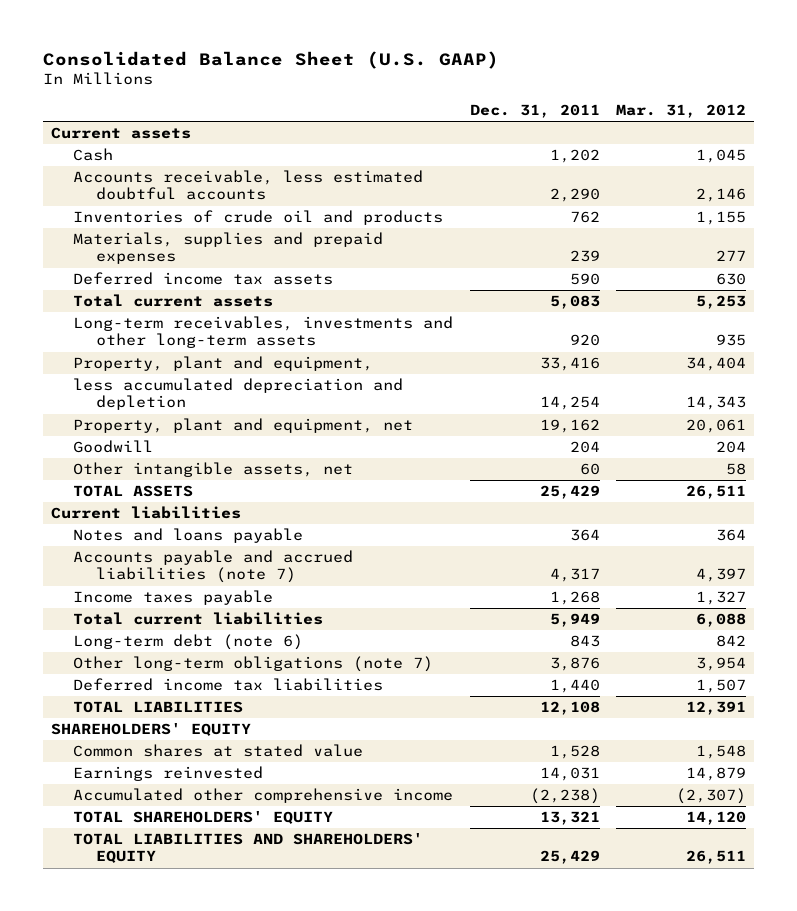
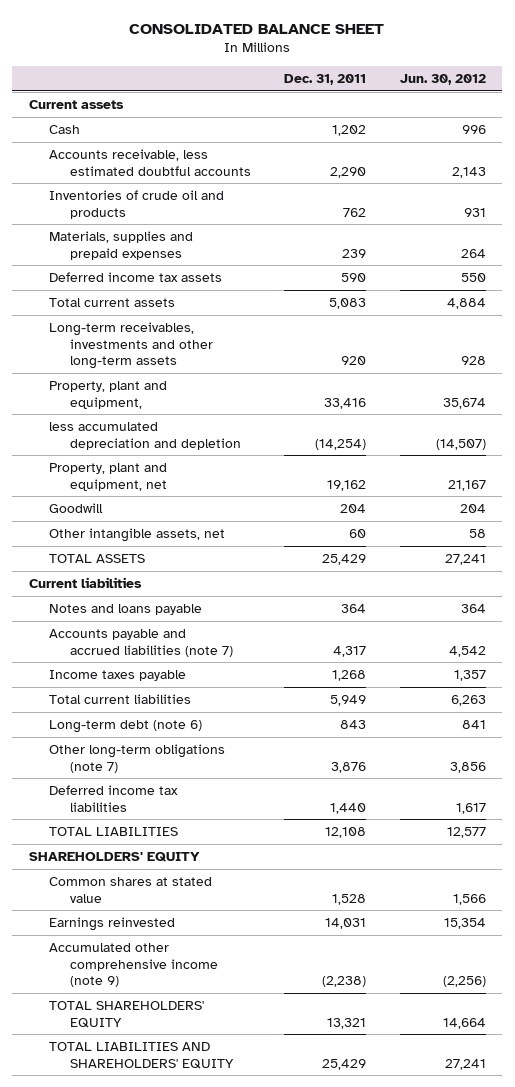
[42,51,499,70] Consolidated Balance Sheet (U.S. GAAP) -> [129,23,385,34] CONSOLIDATED BALANCE SHEET
[616,104,747,119] Mar. 31, 2012 -> none
none -> [399,74,486,86] Jun. 30, 2012
[539,396,600,411] 14,254 -> [315,438,367,450] (14,254)
[73,788,454,804] Accumulated other comprehensive income -> [49,943,218,988] Accumulated other comprehensive income (note 9)

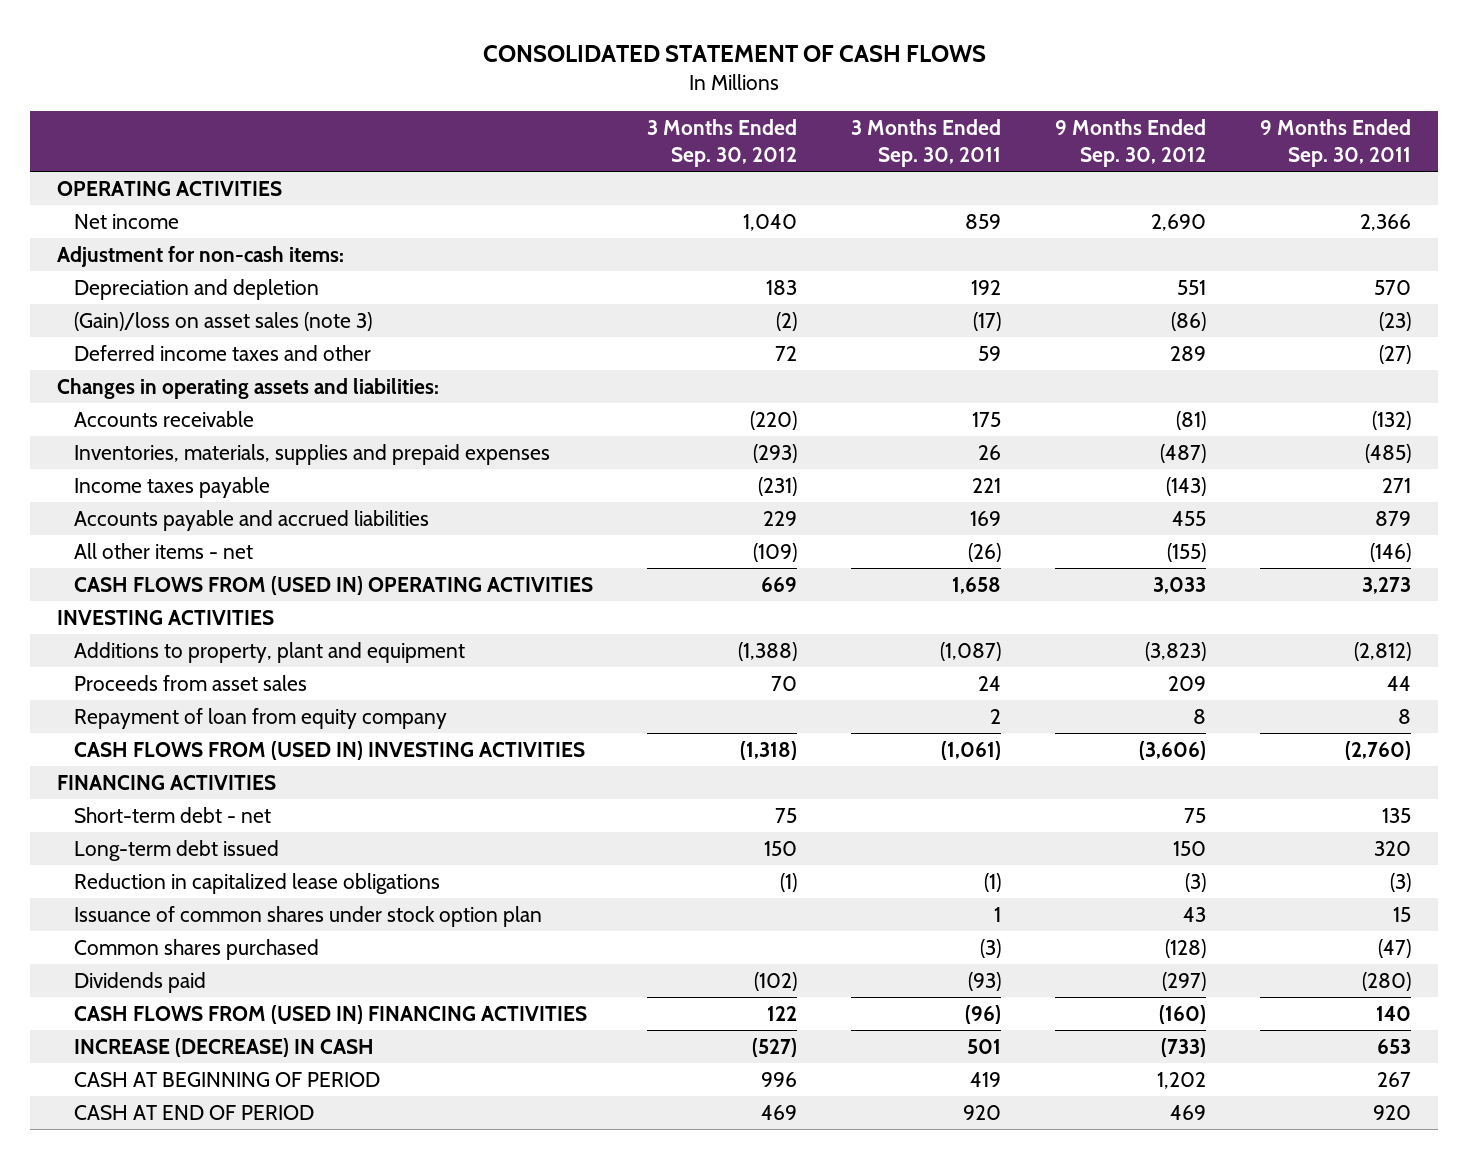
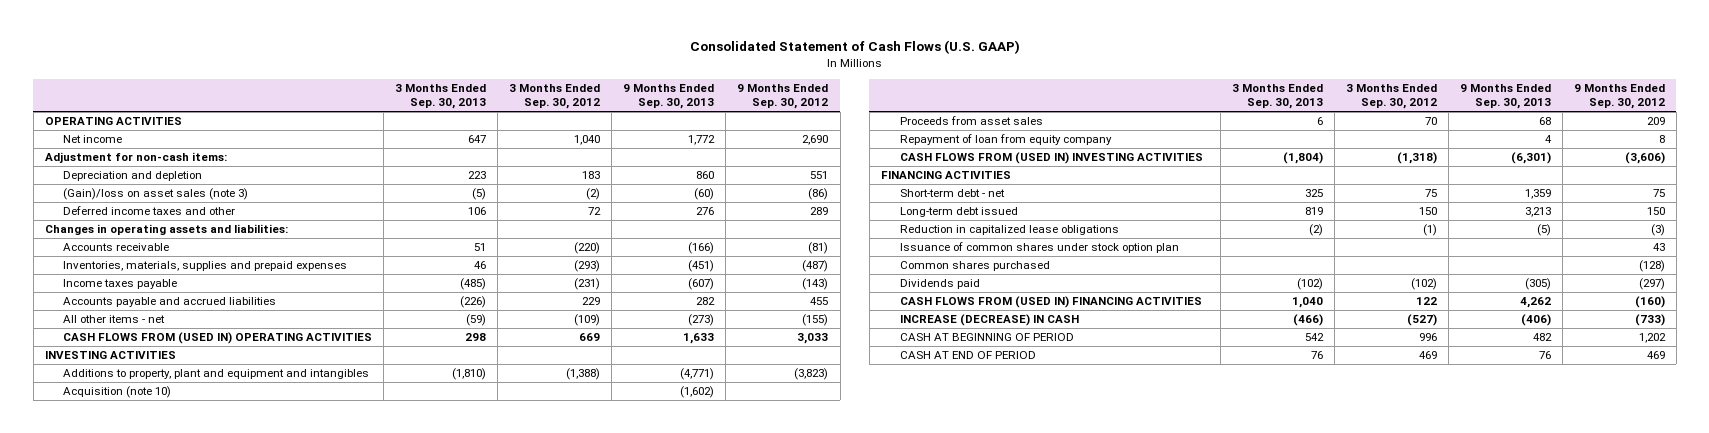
[483,45,987,63] CONSOLIDATED STATEMENT OF CASH FLOWS -> [689,40,1020,55] Consolidated Statement of Cash Flows (U.S. GAAP)
[851,118,1002,167] 3 Months Ended Sep. 30, 2011 -> none
[1260,118,1412,167] 9 Months Ended Sep. 30, 2011 -> none
none -> [395,84,487,110] 3 Months Ended Sep. 30, 2013
none -> [623,84,715,110] 9 Months Ended Sep. 30, 2013
[74,641,466,663] Additions to property, plant and equipment -> [63,369,370,380] Additions to property, plant and equipment and intangibles
none -> [63,386,172,399] Acquisition (note 10)

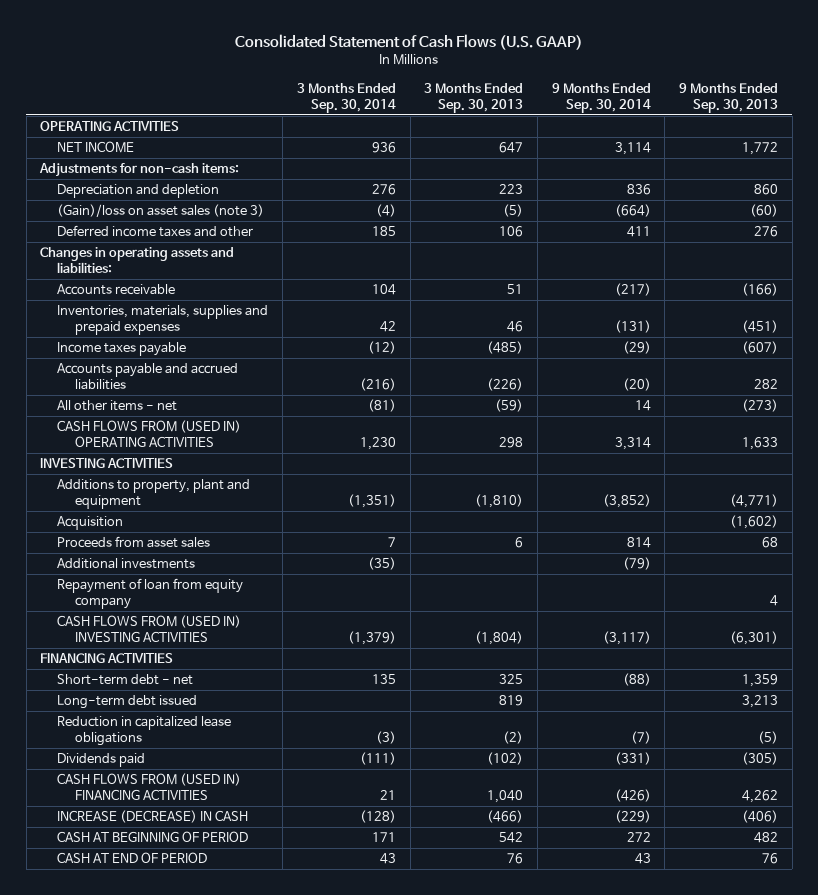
[509,84,601,110] 3 Months Ended Sep. 30, 2012 -> none
[737,84,829,110] 9 Months Ended Sep. 30, 2012 -> none
none -> [296,82,396,113] 3 Months Ended Sep. 30, 2014
none -> [551,82,651,113] 9 Months Ended Sep. 30, 2014
[63,135,123,144] Net income -> [57,141,135,154] NET INCOME
[44,152,227,164] Adjustment for non-cash items: -> [39,163,240,178] Adjustments for non-cash items:
[63,369,370,380] Additions to property, plant and equipment and intangibles -> [57,479,251,510] Additions to property, plant and equipment
[63,386,172,399] Acquisition (note 10) -> [57,516,124,531] Acquisition
none -> [57,558,196,570] Additional investments
[899,242,1179,254] Issuance of common shares under stock option plan -> none
[899,261,1050,272] Common shares purchased -> none

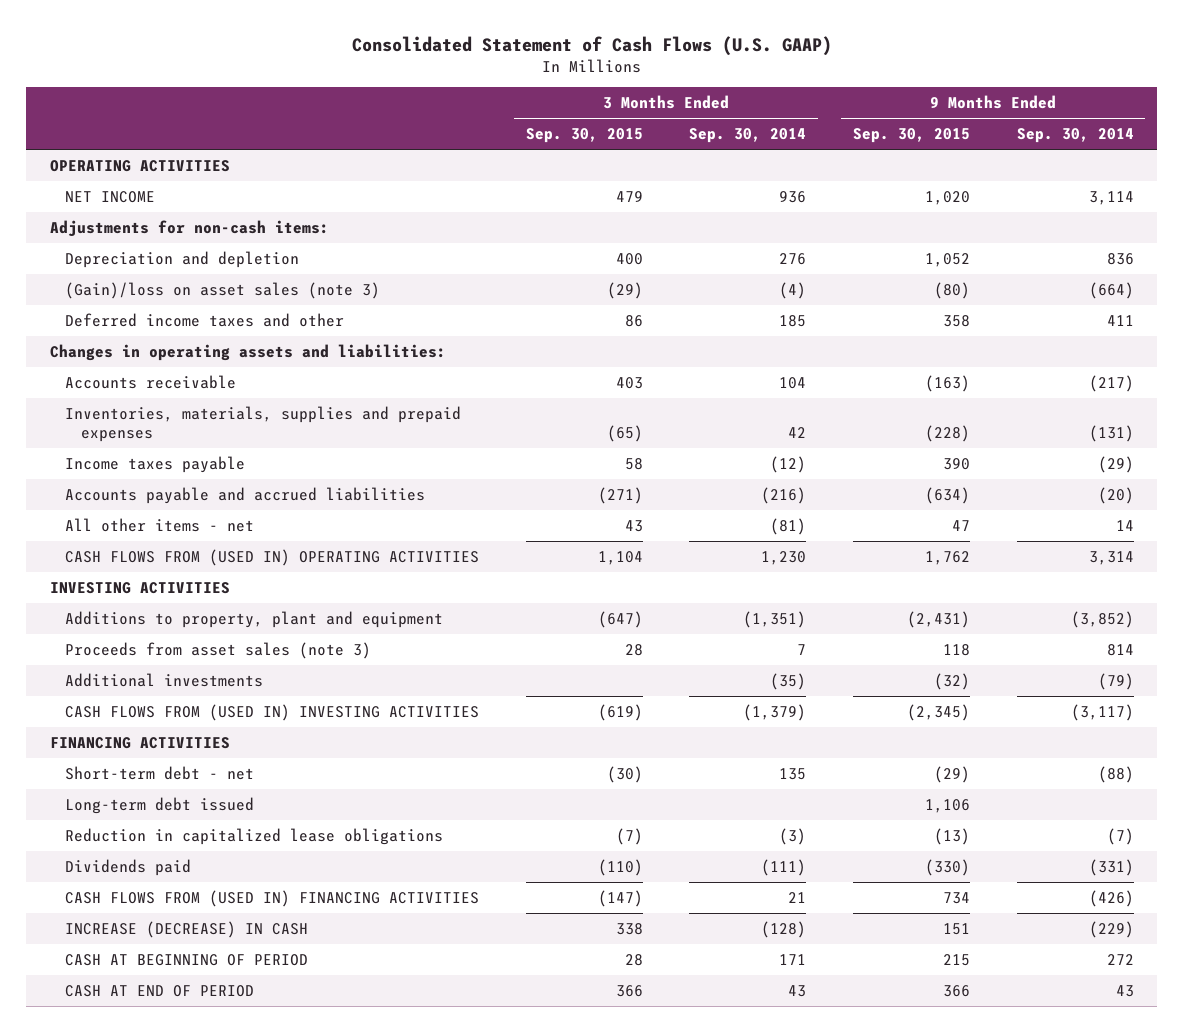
[424,82,524,113] 3 Months Ended Sep. 30, 2013 -> none
[679,82,779,113] 9 Months Ended Sep. 30, 2013 -> none
none -> [525,128,643,144] Sep. 30, 2015
none -> [853,128,971,144] Sep. 30, 2015
[57,516,124,531] Acquisition -> none
[57,536,211,549] Proceeds from asset sales -> [65,642,372,660] Proceeds from asset sales (note 3)
[57,578,244,610] Repayment of loan from equity company -> none

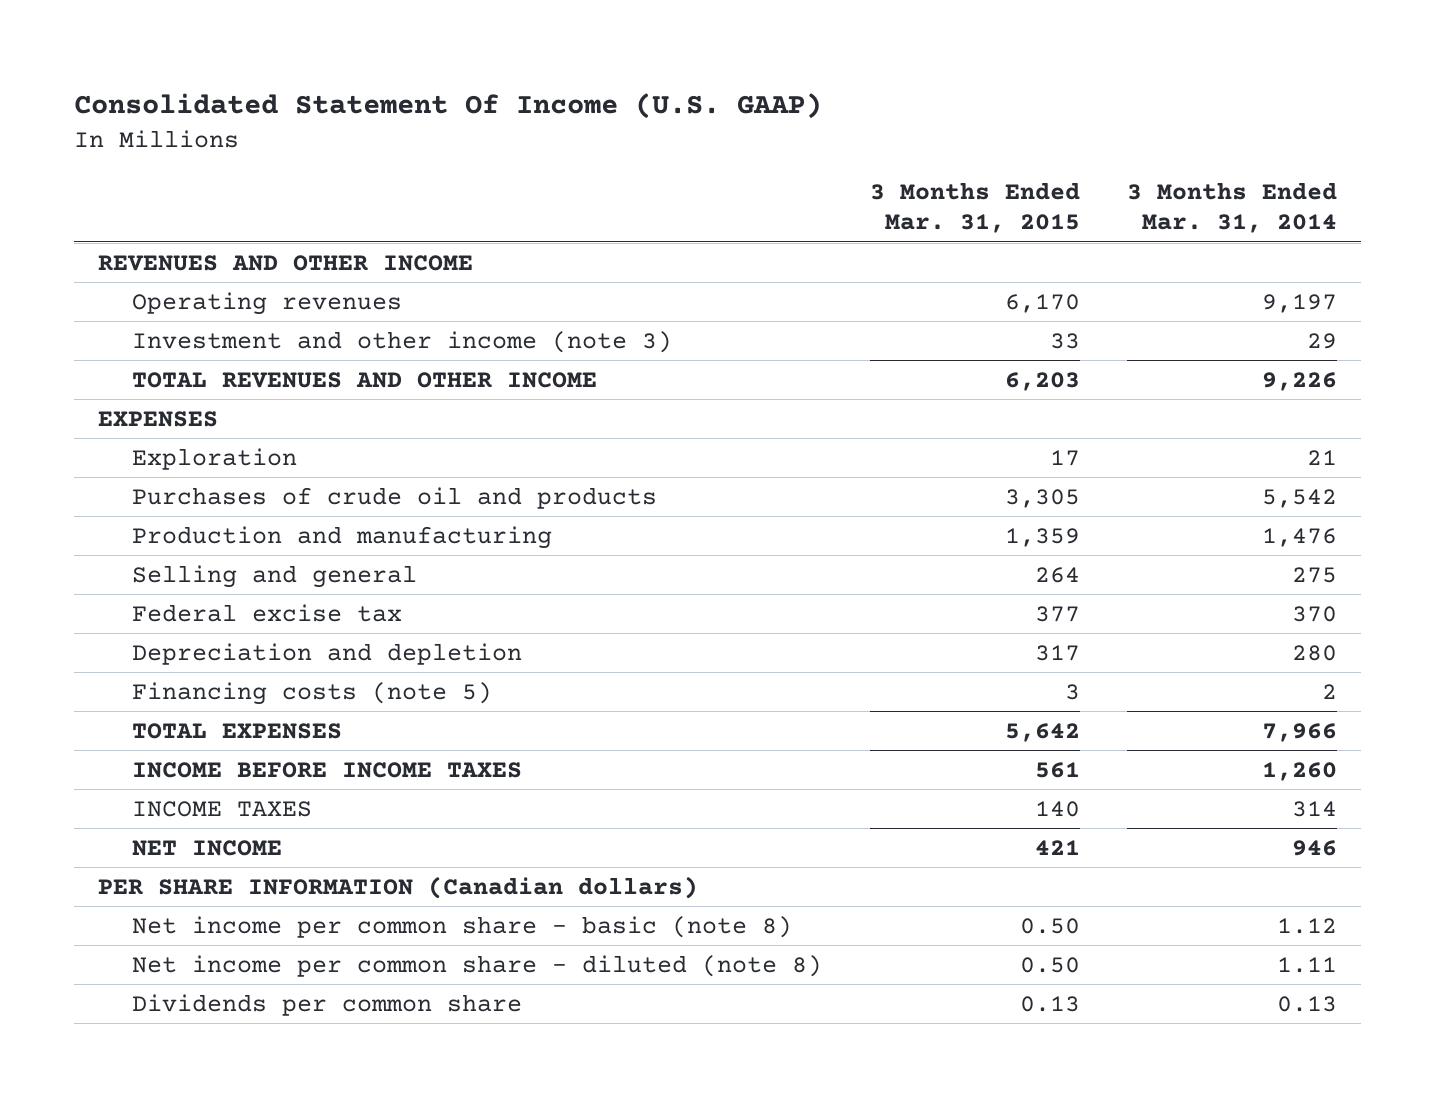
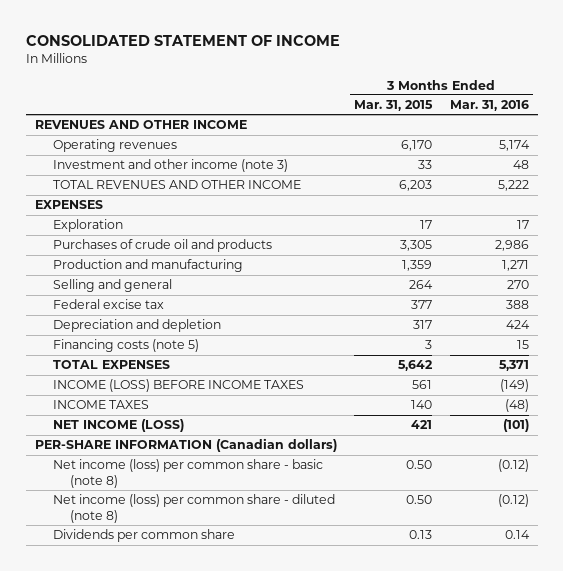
[74,93,823,120] Consolidated Statement Of Income (U.S. GAAP) -> [25,34,340,46] CONSOLIDATED STATEMENT OF INCOME
[1127,182,1338,234] 3 Months Ended Mar. 31, 2014 -> none
none -> [449,100,529,112] Mar. 31, 2016
[131,761,522,778] INCOME BEFORE INCOME TAXES -> [52,379,304,393] INCOME (LOSS) BEFORE INCOME TAXES
[131,839,282,856] NET INCOME -> [52,419,184,433] NET INCOME (LOSS)
[97,875,698,899] PER SHARE INFORMATION (Canadian dollars) -> [34,438,337,453] PER-SHARE INFORMATION (Canadian dollars)
[131,915,792,938] Net income per common share - basic (note 8) -> [52,459,323,488] Net income (loss) per common share - basic (note 8)
[131,954,822,977] Net income per common share - diluted (note 8) -> [52,494,335,523] Net income (loss) per common share - diluted (note 8)

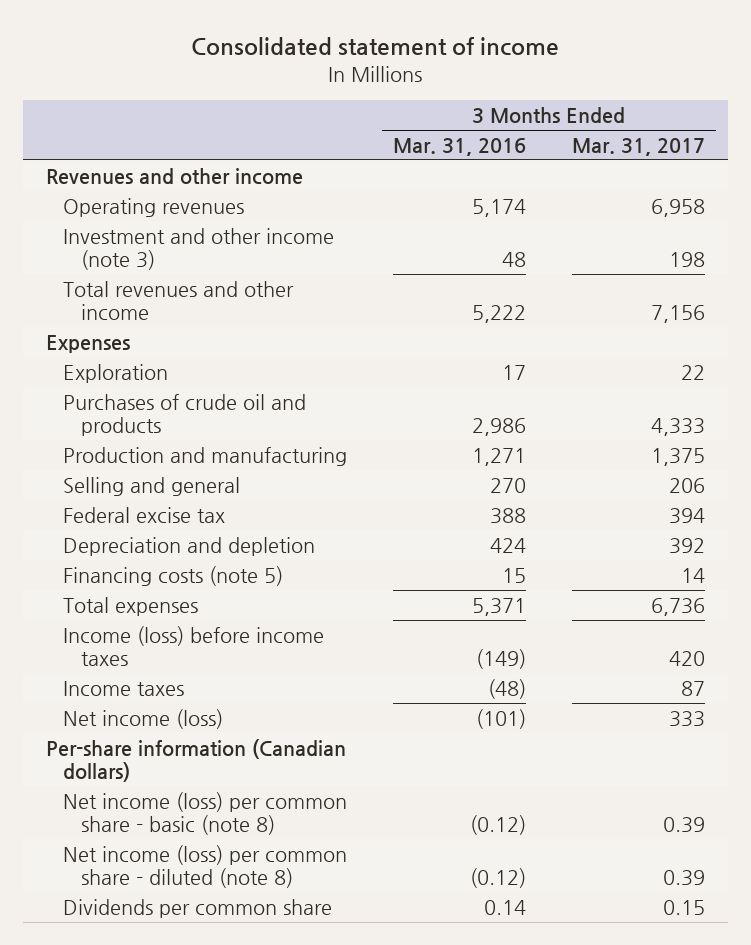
[25,34,340,46] CONSOLIDATED STATEMENT OF INCOME -> [191,36,560,56] Consolidated statement of income
[354,100,434,112] Mar. 31, 2015 -> none
none -> [571,137,705,156] Mar. 31, 2017
[34,120,247,130] REVENUES AND OTHER INCOME -> [46,167,304,185] Revenues and other income
[52,180,301,190] TOTAL REVENUES AND OTHER INCOME -> [63,280,295,320] Total revenues and other income
[34,200,103,210] EXPENSES -> [46,334,131,353] Expenses
[52,360,170,370] TOTAL EXPENSES -> [63,596,199,616] Total expenses
[52,379,304,393] INCOME (LOSS) BEFORE INCOME TAXES -> [63,625,325,666] Income (loss) before income taxes
[52,400,149,410] INCOME TAXES -> [63,680,185,696] Income taxes
[52,419,184,433] NET INCOME (LOSS) -> [63,708,224,729] Net income (loss)
[34,438,337,453] PER-SHARE INFORMATION (Canadian dollars) -> [46,738,347,782] Per-share information (Canadian dollars)

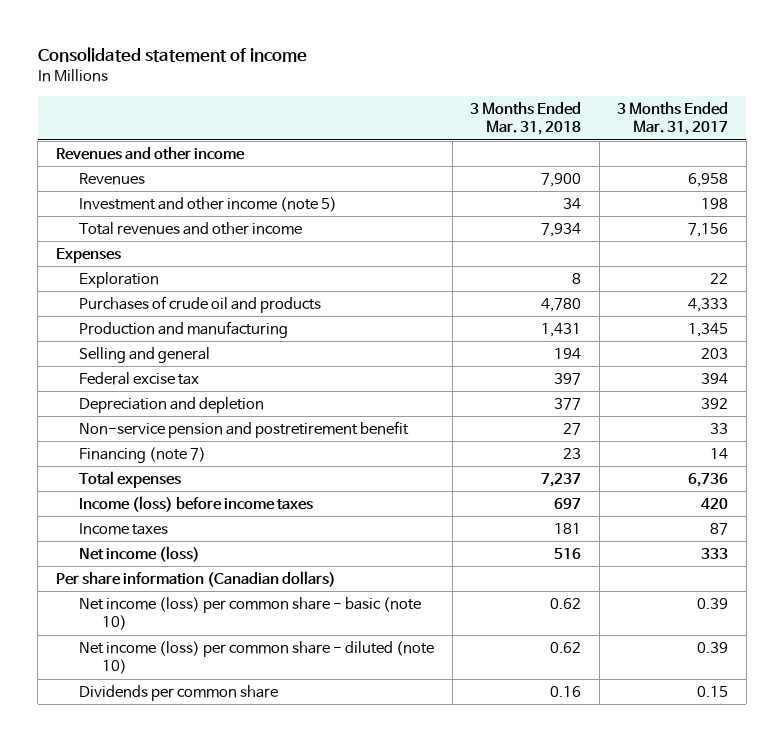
[393,137,527,156] Mar. 31, 2016 -> none
none -> [470,101,582,136] 3 Months Ended Mar. 31, 2018
[63,197,245,217] Operating revenues -> [79,172,146,185] Revenues
[63,227,335,270] Investment and other income (note 3) -> [79,196,338,212] Investment and other income (note 5)
[650,447,705,466] 1,375 -> [688,322,729,337] 1,345
[668,477,705,493] 206 -> [701,347,729,359] 203
none -> [79,420,410,438] Non-service pension and postretirement benefit
[63,565,284,586] Financing costs (note 5) -> [79,446,207,463] Financing (note 7)
[46,738,347,782] Per-share information (Canadian dollars) -> [56,570,337,587] Per share information (Canadian dollars)
[63,791,348,835] Net income (loss) per common share - basic (note 8) -> [79,596,422,631] Net income (loss) per common share - basic (note 10)
[63,844,348,888] Net income (loss) per common share - diluted (note 8) -> [79,640,435,675] Net income (loss) per common share - diluted (note 10)

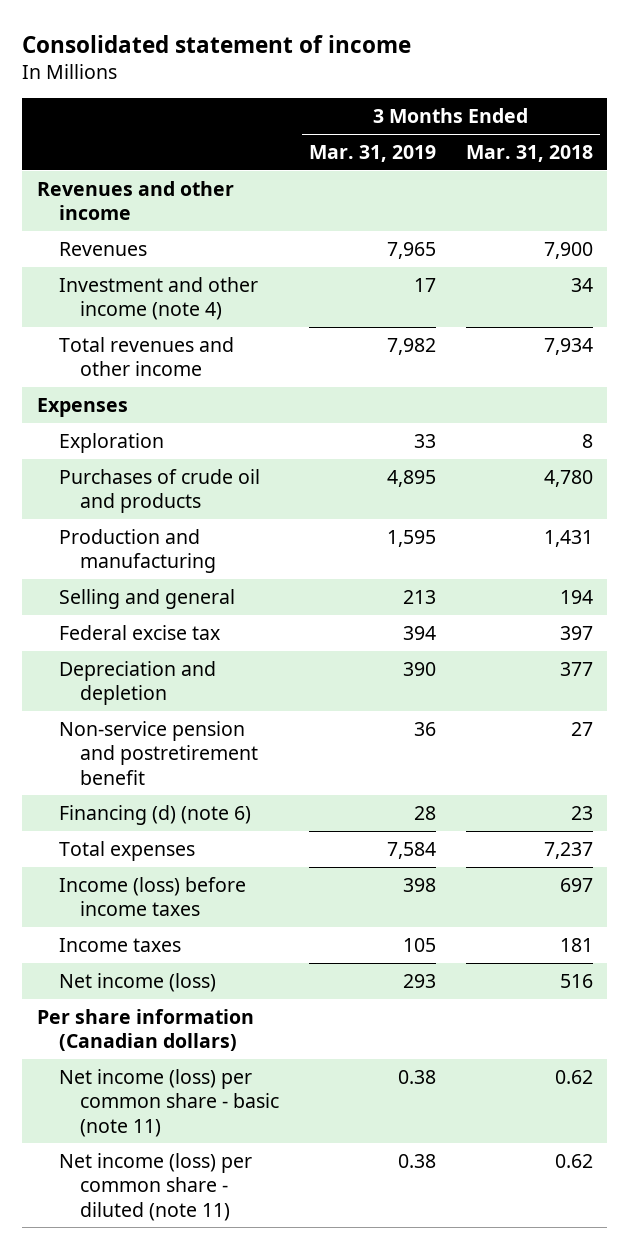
[617,101,729,136] 3 Months Ended Mar. 31, 2017 -> none
none -> [309,144,437,162] Mar. 31, 2019
[79,196,338,212] Investment and other income (note 5) -> [58,276,258,321] Investment and other income (note 4)
[79,446,207,463] Financing (note 7) -> none
none -> [58,804,251,825] Financing (d) (note 6)
[79,684,279,701] Dividends per common share -> none
[79,596,422,631] Net income (loss) per common share - basic (note 10) -> [58,1068,280,1137] Net income (loss) per common share - basic (note 11)
[79,640,435,675] Net income (loss) per common share - diluted (note 10) -> [58,1152,252,1221] Net income (loss) per common share - diluted (note 11)

